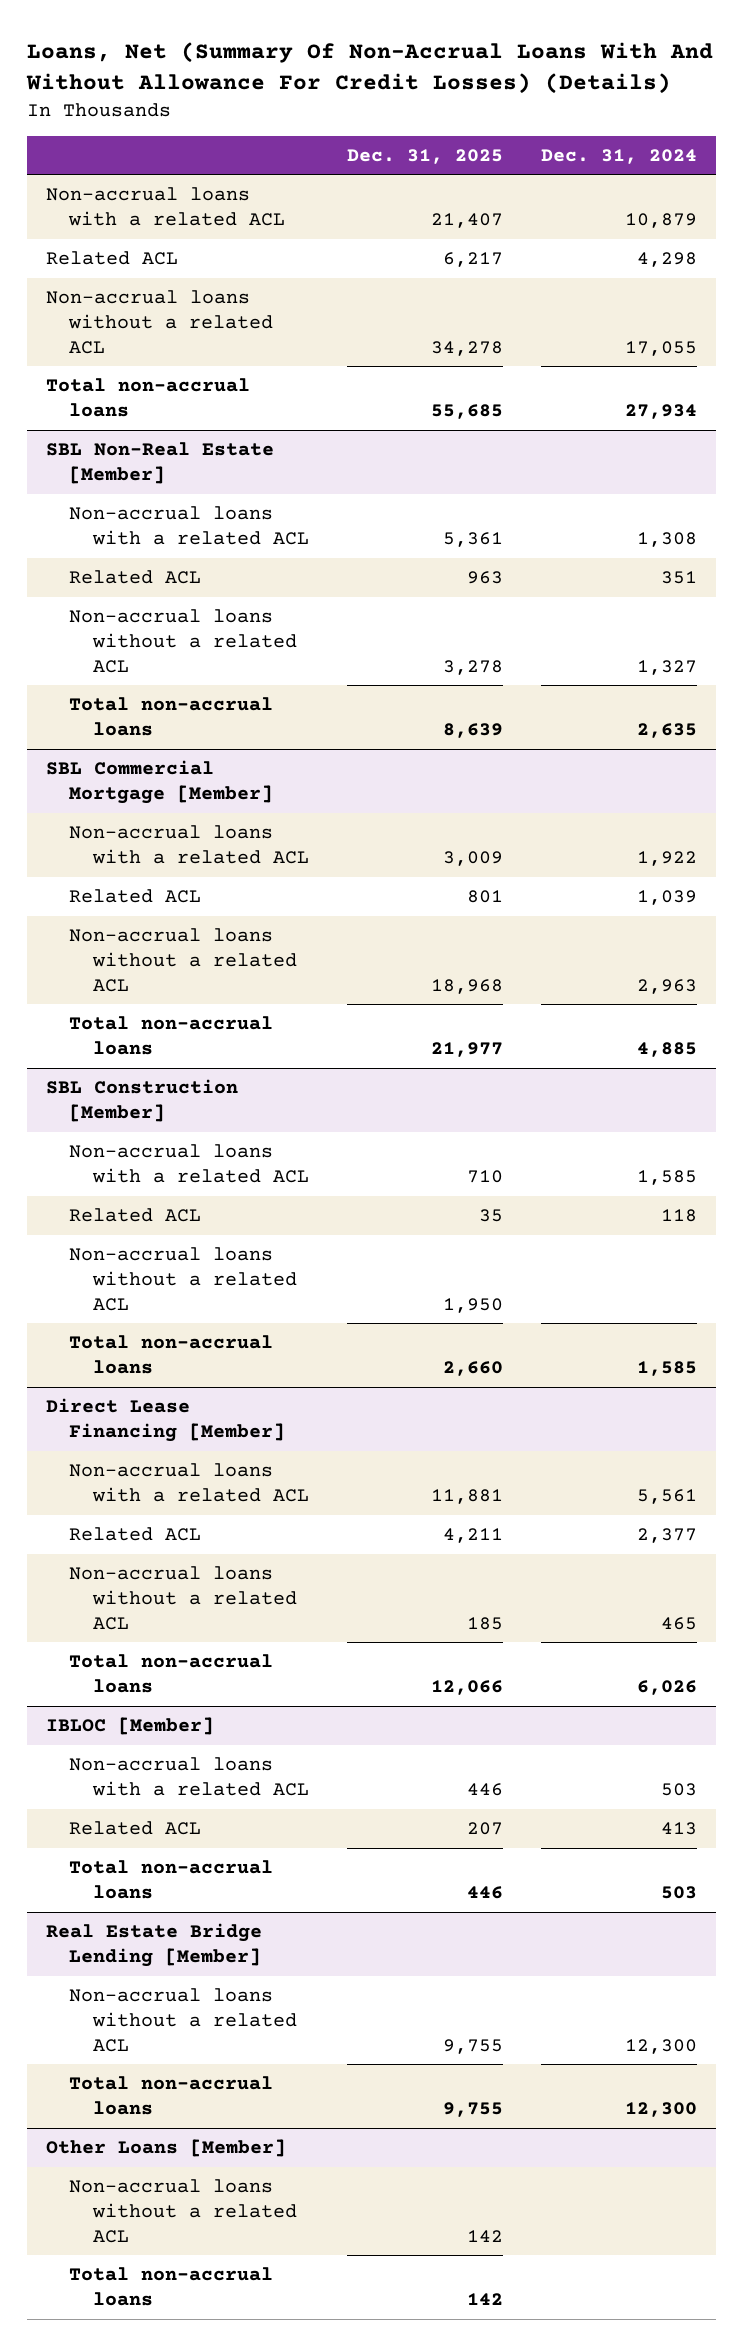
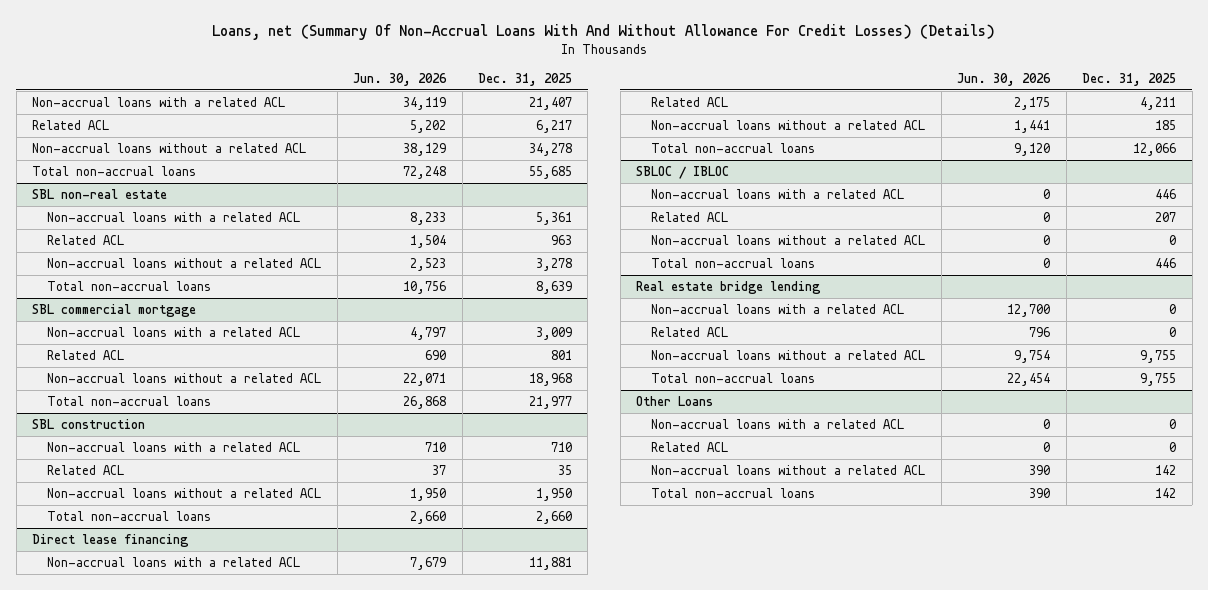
[25,41,713,94] Loans, Net (Summary Of Non-Accrual Loans With And Without Allowance For Credit Losses) (Details) -> [212,24,996,41] Loans, net (Summary Of Non-Accrual Loans With And Without Allowance For Credit Losses) (Details)
[541,148,698,164] Dec. 31, 2024 -> none
none -> [353,72,448,86] Jun. 30, 2026
[45,442,274,484] SBL Non-Real Estate [Member] -> [32,188,168,199] SBL non-real estate
[45,760,274,804] SBL Commercial Mortgage [Member] -> [32,303,197,317] SBL commercial mortgage
[45,1079,238,1122] SBL Construction [Member] -> [32,418,146,429] SBL construction
[45,1398,286,1442] Direct Lease Financing [Member] -> [32,533,190,547] Direct lease financing
[45,1717,214,1736] IBLOC [Member] -> none
none -> [636,165,730,179] SBLOC / IBLOC
none -> [651,234,926,245] Non-accrual loans without a related ACL
[45,1923,262,1967] Real Estate Bridge Lending [Member] -> [636,280,822,294] Real estate bridge lending
none -> [651,303,905,314] Non-accrual loans with a related ACL
none -> [651,326,729,337] Related ACL
[45,2139,286,2158] Other Loans [Member] -> [636,395,714,406] Other Loans
none -> [651,418,905,429] Non-accrual loans with a related ACL
none -> [651,441,729,452] Related ACL

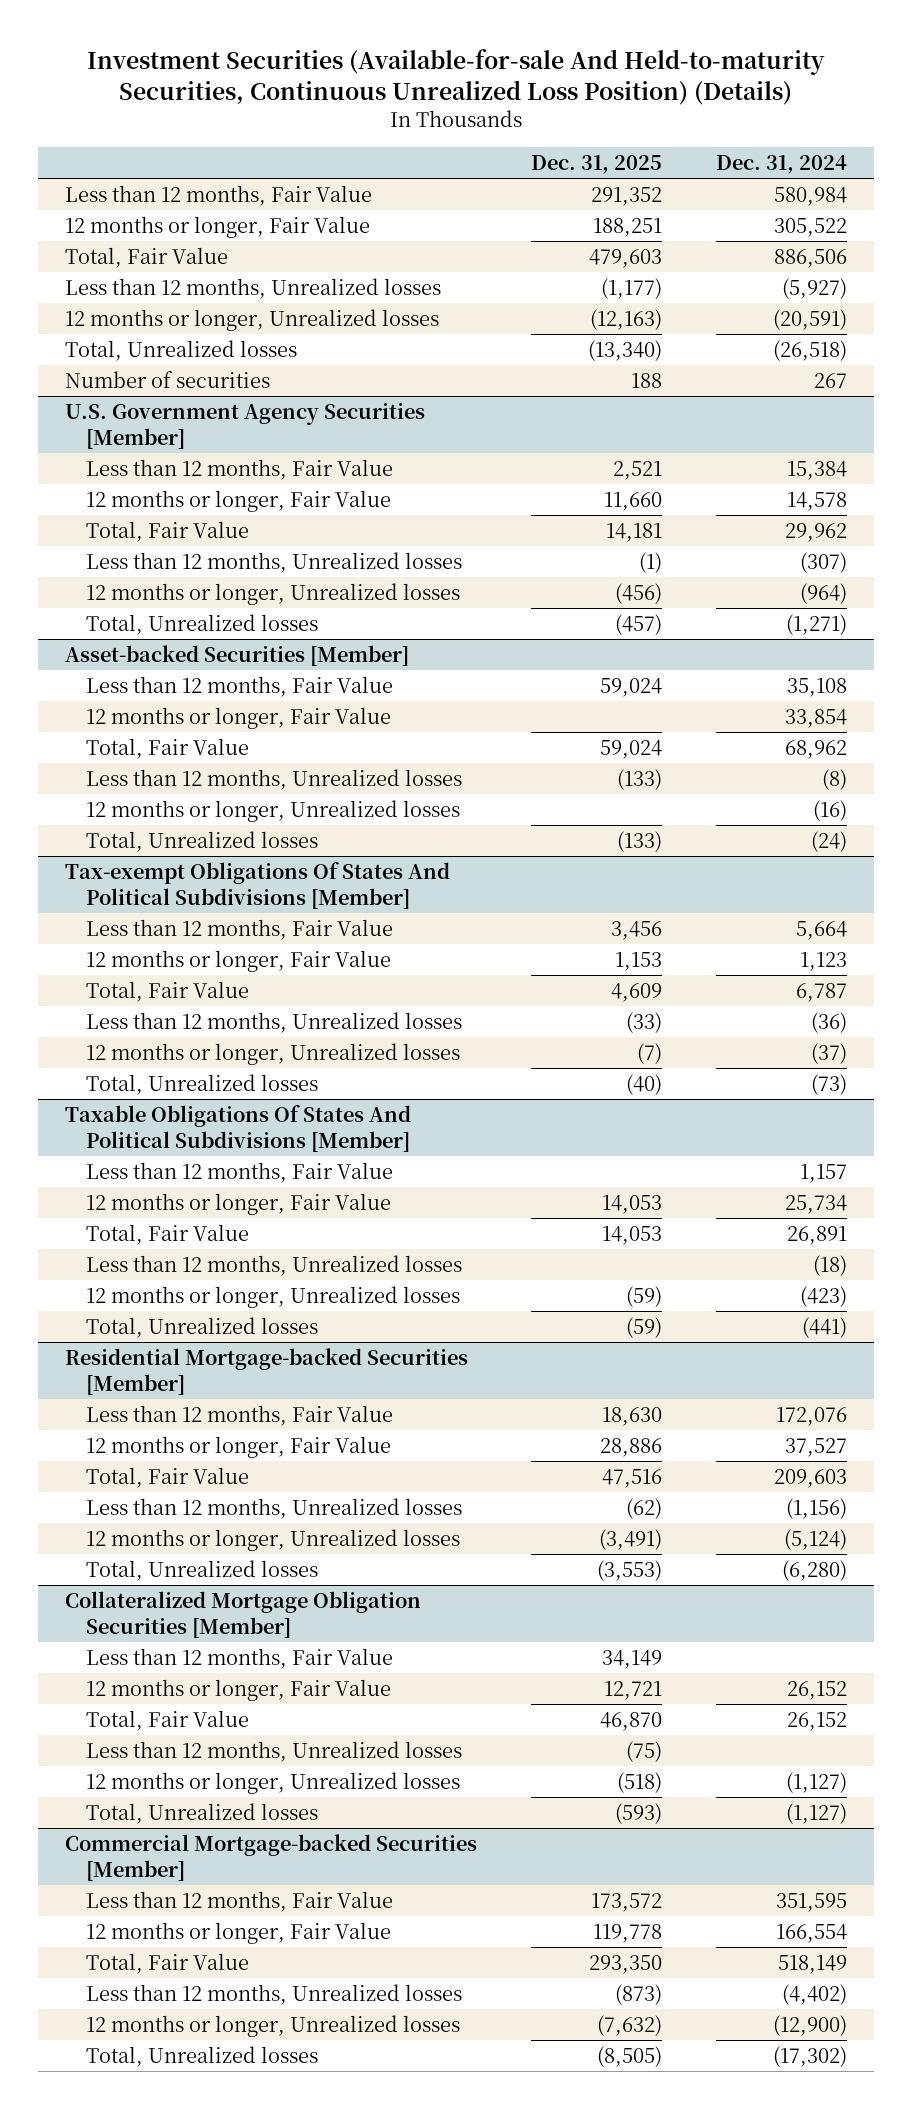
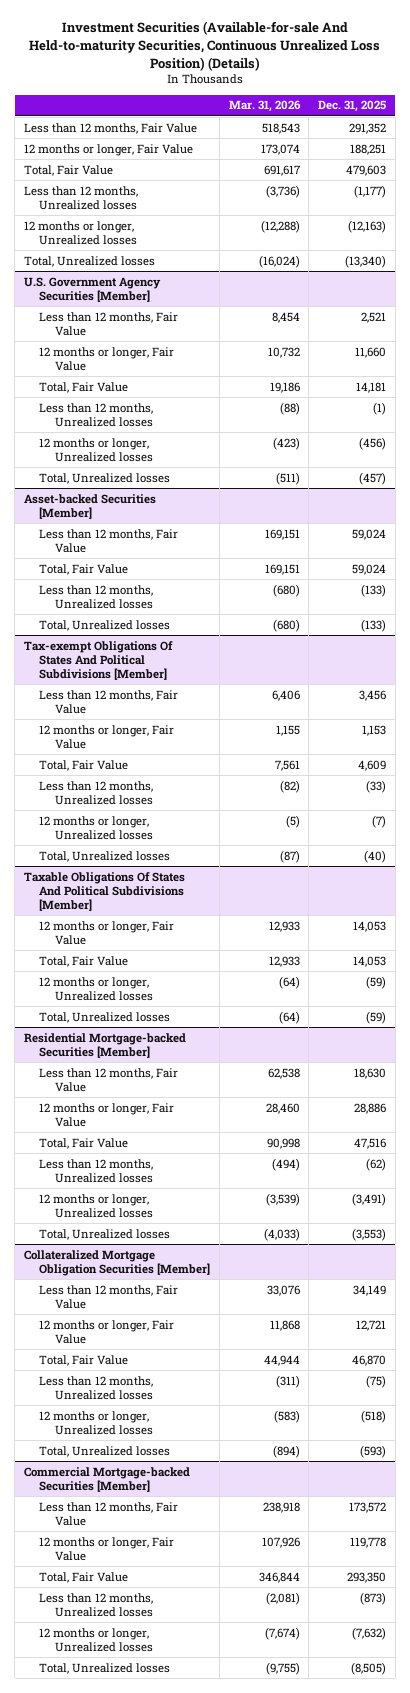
[715,155,847,175] Dec. 31, 2024 -> none
none -> [228,100,301,113] Mar. 31, 2026
[65,370,271,388] Number of securities -> none
[86,706,392,729] 12 months or longer, Fair Value -> none
[86,799,461,822] 12 months or longer, Unrealized losses -> none
[86,1161,394,1183] Less than 12 months, Fair Value -> none
[86,1254,463,1276] Less than 12 months, Unrealized losses -> none

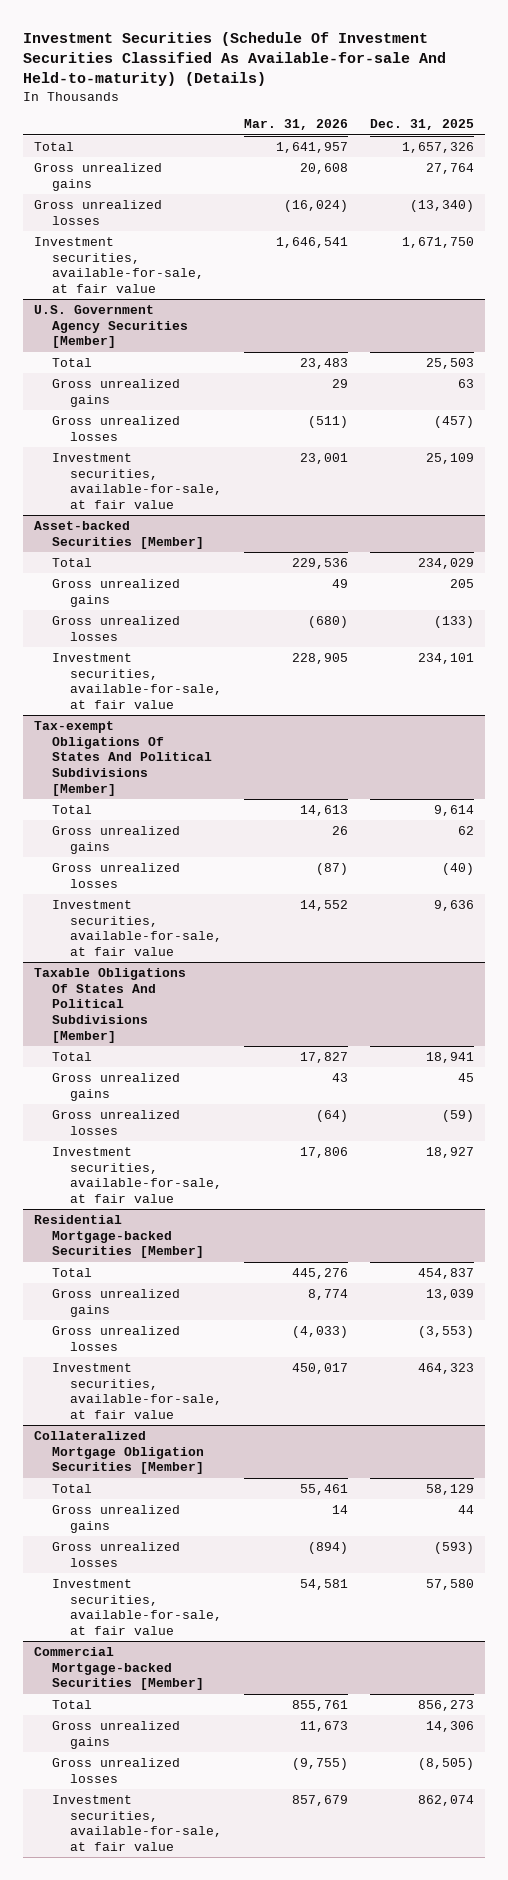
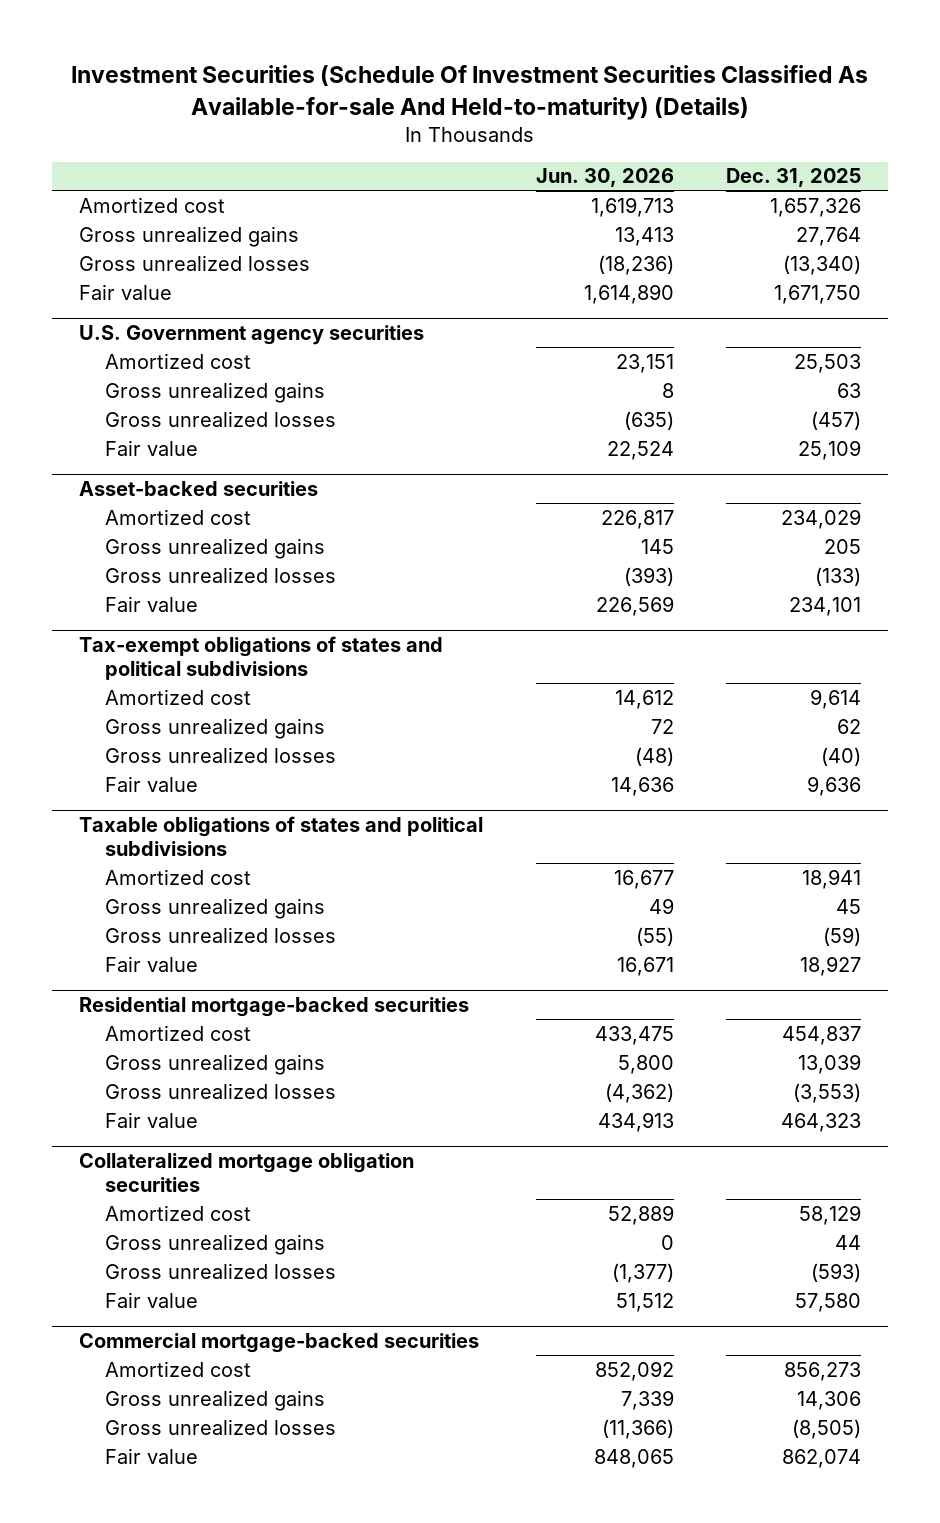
[244,119,349,131] Mar. 31, 2026 -> none
none -> [535,168,674,188] Jun. 30, 2026
[33,141,74,151] Total -> [78,196,225,213] Amortized cost
[33,236,205,294] Investment securities, available-for-sale, at fair value -> [78,283,172,300] Fair value
[33,304,189,349] U.S. Government Agency Securities [Member] -> [78,325,424,346] U.S. Government agency securities
[52,357,93,367] Total -> [104,352,251,369] Amortized cost
[52,452,223,510] Investment securities, available-for-sale, at fair value -> [104,439,198,456] Fair value
[33,520,205,549] Asset-backed Securities [Member] -> [78,481,318,497] Asset-backed securities
[52,557,93,567] Total -> [104,508,251,525] Amortized cost
[52,652,223,710] Investment securities, available-for-sale, at fair value -> [104,595,198,612] Fair value
[33,720,213,797] Tax-exempt Obligations Of States And Political Subdivisions [Member] -> [78,636,443,680] Tax-exempt obligations of states and political subdivisions
[52,804,93,814] Total -> [104,688,251,705] Amortized cost
[52,899,223,957] Investment securities, available-for-sale, at fair value -> [104,775,198,792] Fair value
[33,967,186,1044] Taxable Obligations Of States And Political Subdivisions [Member] -> [78,816,483,856] Taxable obligations of states and political subdivisions
[52,1051,93,1061] Total -> [104,868,251,885] Amortized cost
[52,1146,223,1204] Investment securities, available-for-sale, at fair value -> [104,955,198,972] Fair value
[33,1214,205,1259] Residential Mortgage-backed Securities [Member] -> [78,997,469,1018] Residential mortgage-backed securities
[52,1267,93,1277] Total -> [104,1024,251,1041] Amortized cost
[52,1362,223,1420] Investment securities, available-for-sale, at fair value -> [104,1111,198,1128] Fair value
[33,1430,205,1475] Collateralized Mortgage Obligation Securities [Member] -> [78,1153,414,1192] Collateralized mortgage obligation securities
[52,1483,93,1493] Total -> [104,1204,251,1221] Amortized cost
[52,1578,223,1636] Investment securities, available-for-sale, at fair value -> [104,1291,198,1308] Fair value
[33,1646,205,1691] Commercial Mortgage-backed Securities [Member] -> [78,1333,479,1354] Commercial mortgage-backed securities
[52,1699,93,1709] Total -> [104,1360,251,1377] Amortized cost
[52,1794,223,1852] Investment securities, available-for-sale, at fair value -> [104,1447,198,1464] Fair value

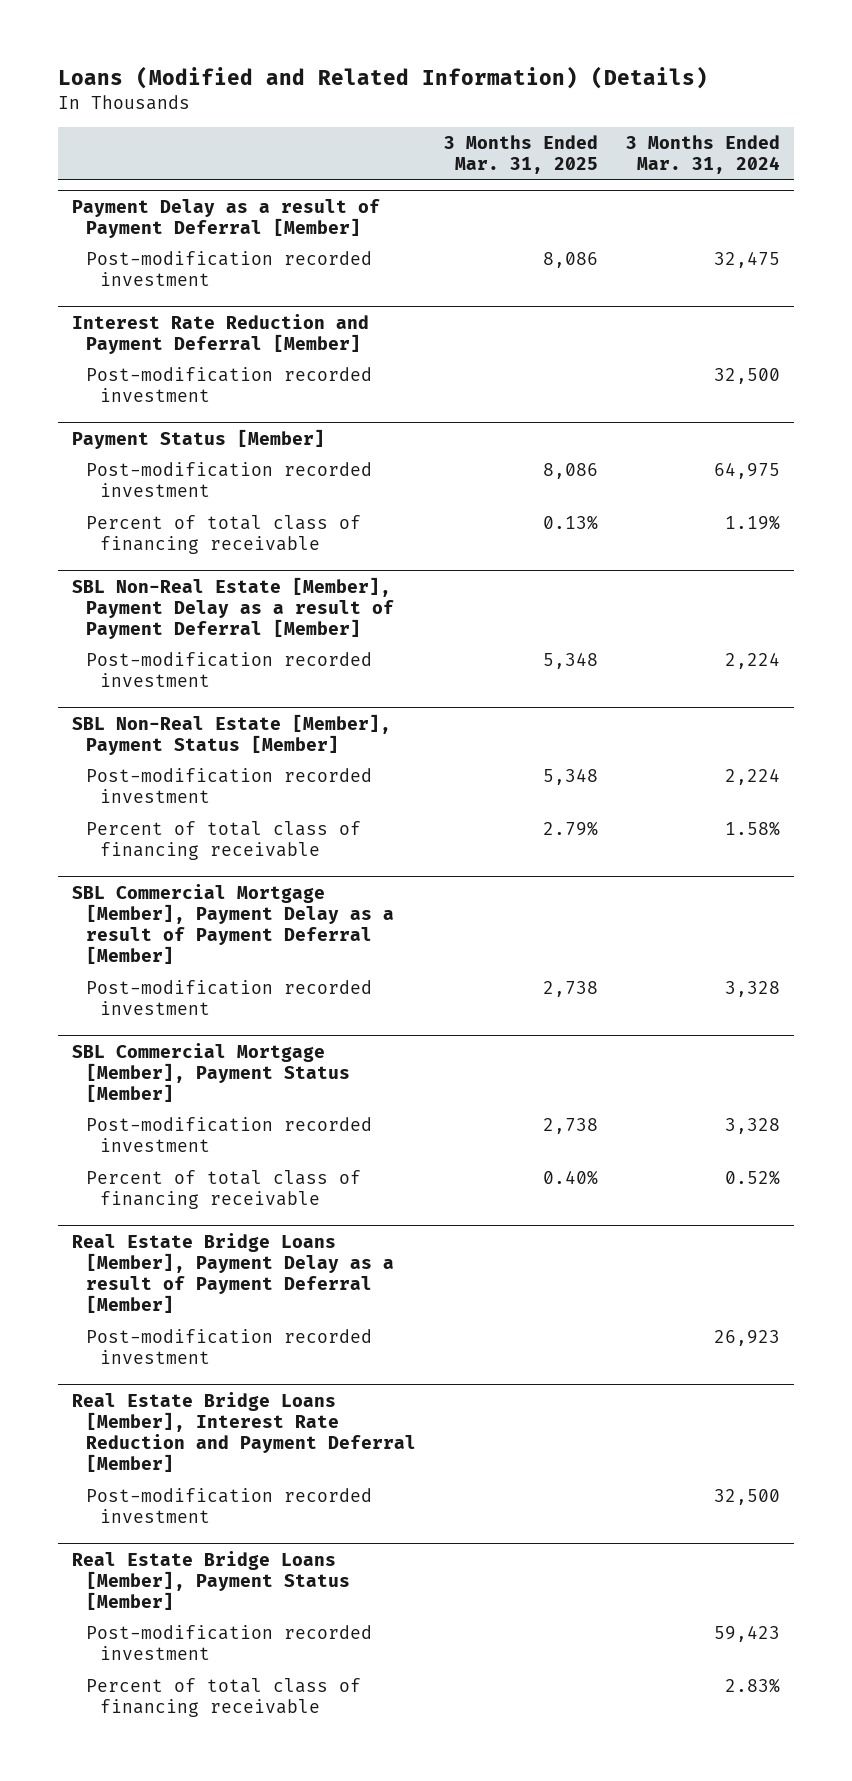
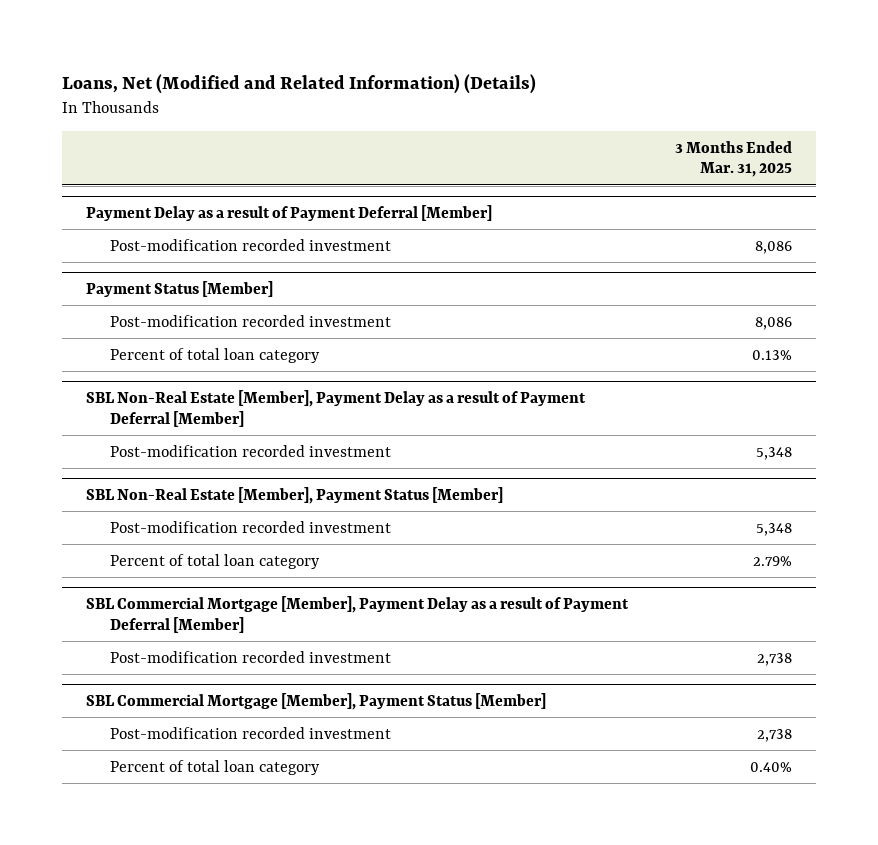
[57,66,708,90] Loans (Modified and Related Information) (Details) -> [61,74,536,95] Loans, Net (Modified and Related Information) (Details)
[625,134,780,174] 3 Months Ended Mar. 31, 2024 -> none
[71,313,369,354] Interest Rate Reduction and Payment Deferral [Member] -> none
[85,366,372,403] Post-modification recorded investment -> none
[85,514,361,555] Percent of total class of financing receivable -> [110,347,321,363] Percent of total loan category
[85,820,361,861] Percent of total class of financing receivable -> [110,553,321,569] Percent of total loan category
[71,1232,394,1313] Real Estate Bridge Loans [Member], Payment Delay as a result of Payment Deferral [Member] -> none
[85,1328,372,1365] Post-modification recorded investment -> none
[71,1391,416,1472] Real Estate Bridge Loans [Member], Interest Rate Reduction and Payment Deferral [Member] -> none
[85,1487,372,1524] Post-modification recorded investment -> none
[71,1550,350,1610] Real Estate Bridge Loans [Member], Payment Status [Member] -> none
[85,1624,372,1661] Post-modification recorded investment -> none
[85,1677,361,1718] Percent of total class of financing receivable -> none
[85,1169,361,1210] Percent of total class of financing receivable -> [110,759,321,775] Percent of total loan category

